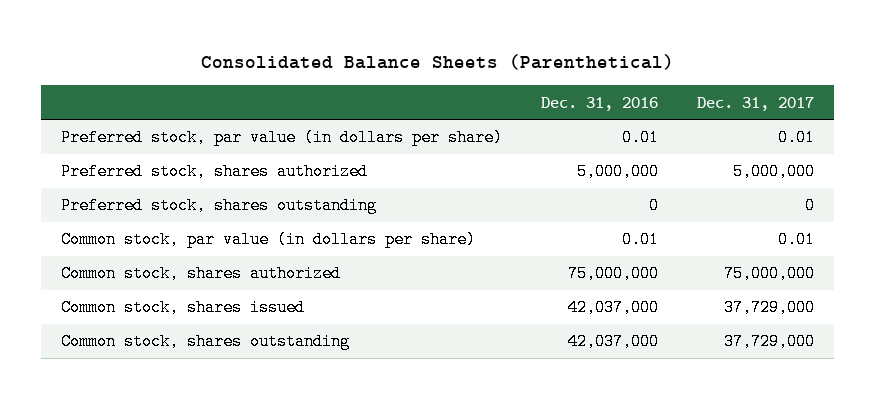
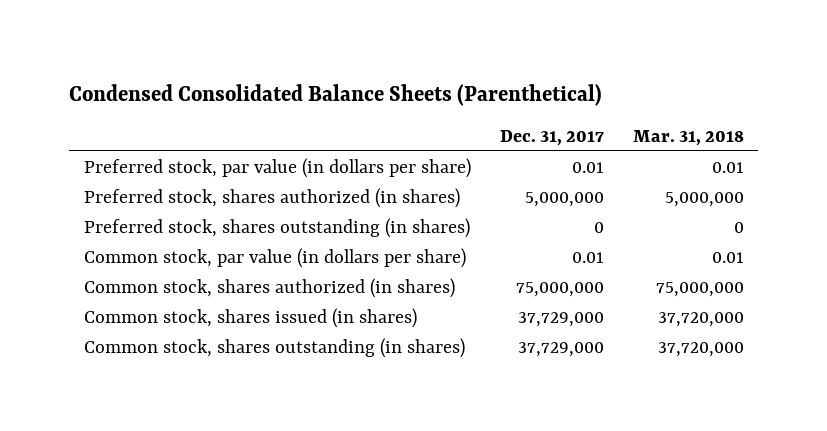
[200,54,674,71] Consolidated Balance Sheets (Parenthetical) -> [69,83,603,106] Condensed Consolidated Balance Sheets (Parenthetical)
[541,96,659,111] Dec. 31, 2016 -> none
none -> [632,129,744,146] Mar. 31, 2018
[60,163,368,181] Preferred stock, shares authorized -> [83,187,460,208] Preferred stock, shares authorized (in shares)
[60,197,377,215] Preferred stock, shares outstanding -> [83,217,470,238] Preferred stock, shares outstanding (in shares)
[60,265,341,283] Common stock, shares authorized -> [83,277,455,298] Common stock, shares authorized (in shares)
[60,299,305,317] Common stock, shares issued -> [83,307,417,328] Common stock, shares issued (in shares)
[60,333,350,351] Common stock, shares outstanding -> [83,337,465,358] Common stock, shares outstanding (in shares)

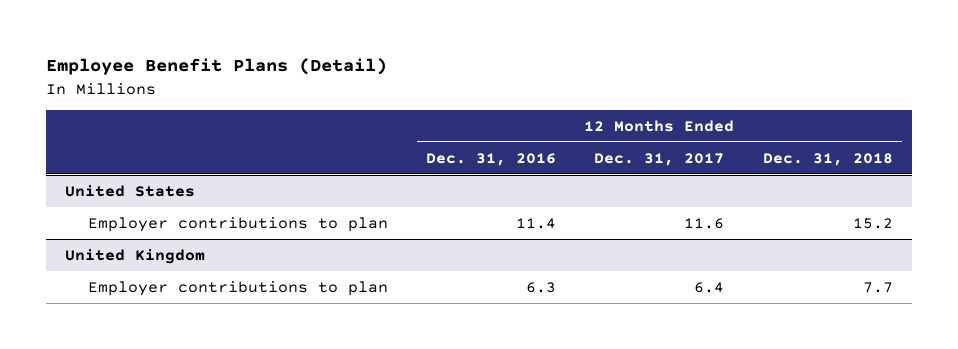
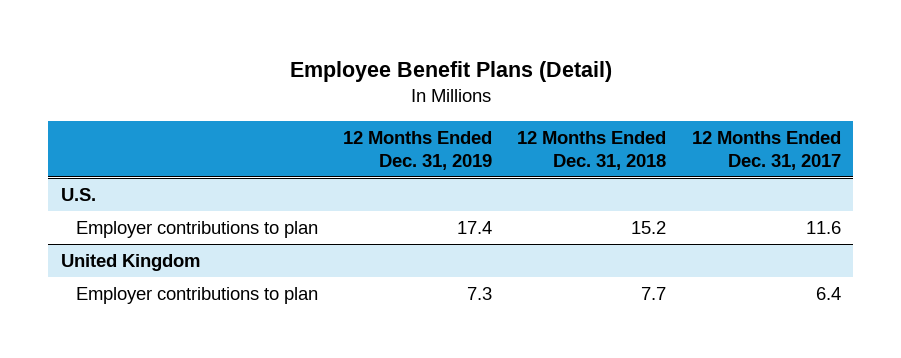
[426,152,557,166] Dec. 31, 2016 -> none
none -> [343,130,493,170] 12 Months Ended Dec. 31, 2019
[64,184,195,197] United States -> [60,187,96,201] U.S.

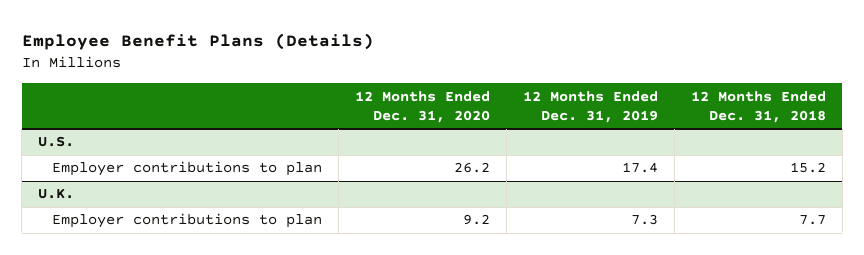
[289,61,612,83] Employee Benefit Plans (Detail) -> [21,33,374,51] Employee Benefit Plans (Details)
[691,130,841,170] 12 Months Ended Dec. 31, 2017 -> none
none -> [354,90,490,124] 12 Months Ended Dec. 31, 2020
[60,253,200,271] United Kingdom -> [38,188,75,200] U.K.

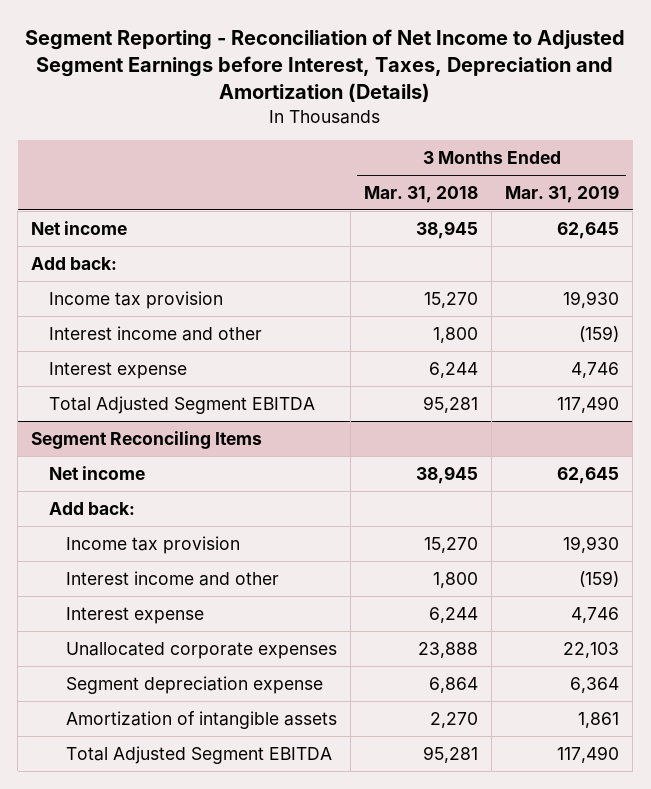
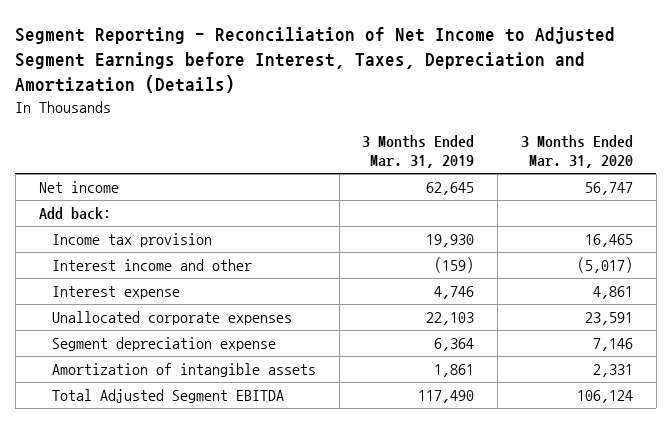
[364,185,479,203] Mar. 31, 2018 -> none
none -> [520,134,633,169] 3 Months Ended Mar. 31, 2020
[48,395,315,414] Total Adjusted Segment EBITDA -> none
[31,430,263,449] Segment Reconciling Items -> none
[48,465,145,480] Net income -> none
[48,501,135,515] Add back: -> none
[65,535,240,554] Income tax provision -> none
[65,570,279,586] Interest income and other -> none
[65,606,204,624] Interest expense -> none

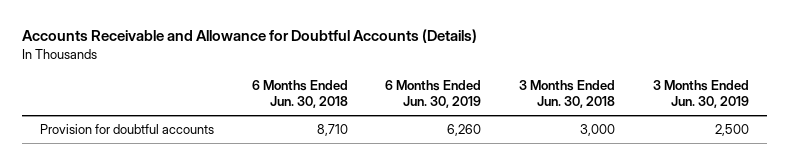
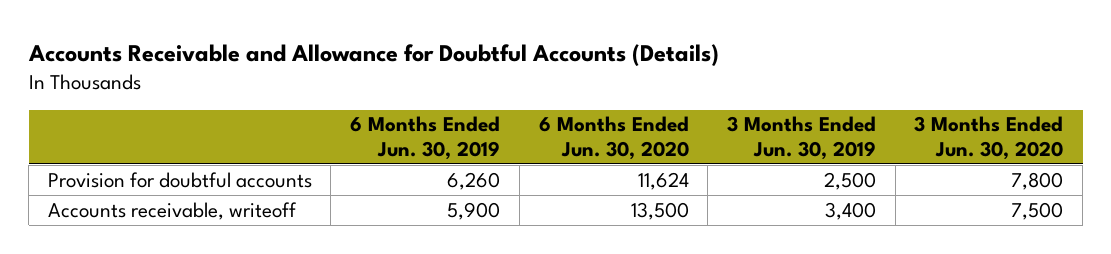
[251,79,348,109] 6 Months Ended Jun. 30, 2018 -> none
[519,79,616,109] 3 Months Ended Jun. 30, 2018 -> none
none -> [538,116,689,160] 6 Months Ended Jun. 30, 2020
none -> [914,116,1064,160] 3 Months Ended Jun. 30, 2020
none -> [47,201,297,220] Accounts receivable, writeoff

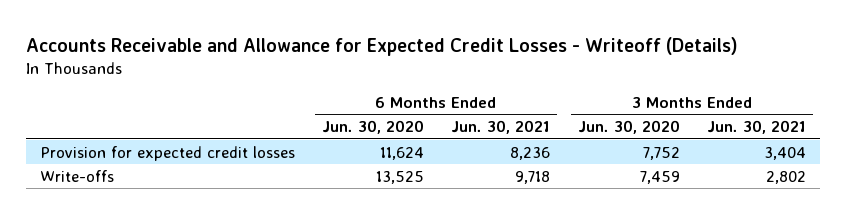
[27,43,719,66] Accounts Receivable and Allowance for Doubtful Accounts (Details) -> [25,36,738,56] Accounts Receivable and Allowance for Expected Credit Losses - Writeoff (Details)
[350,116,501,160] 6 Months Ended Jun. 30, 2019 -> none
[727,116,877,160] 3 Months Ended Jun. 30, 2019 -> none
none -> [451,120,551,135] Jun. 30, 2021
none -> [706,120,806,135] Jun. 30, 2021
[47,201,297,220] Accounts receivable, writeoff -> none
[47,171,312,188] Provision for doubtful accounts -> [39,145,295,161] Provision for expected credit losses
[1011,171,1064,190] 7,800 -> [642,146,680,160] 7,752
none -> [39,169,114,182] Write-offs

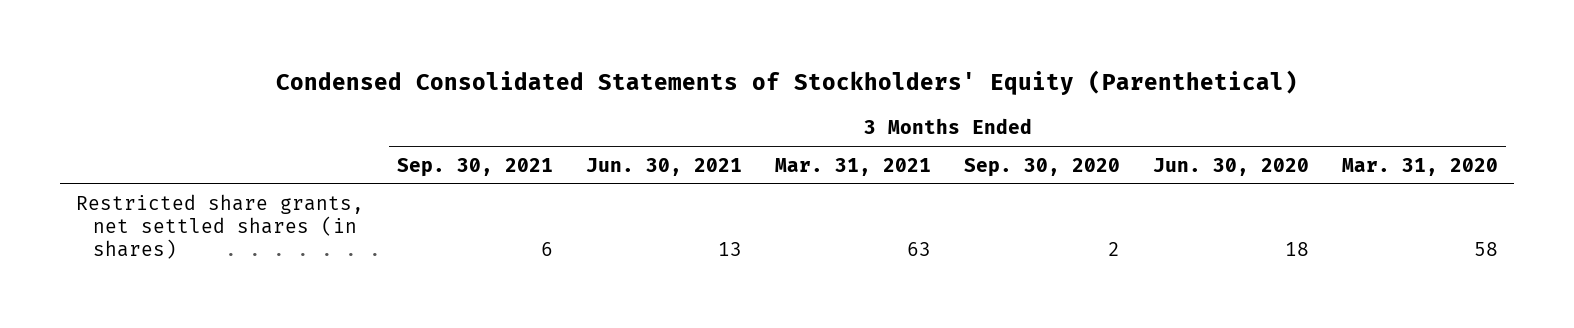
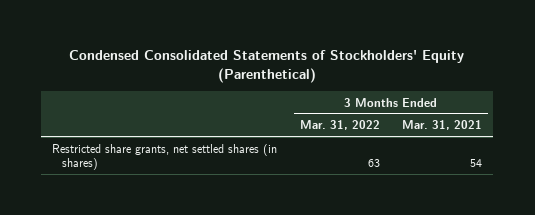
[397,157,554,177] Sep. 30, 2021 -> none
[586,157,743,176] Jun. 30, 2021 -> none
[964,157,1121,177] Sep. 30, 2020 -> none
[1153,157,1310,176] Jun. 30, 2020 -> none
[1341,157,1498,176] Mar. 31, 2020 -> none
none -> [299,120,380,131] Mar. 31, 2022
[907,241,932,256] 63 -> [470,158,483,167] 54

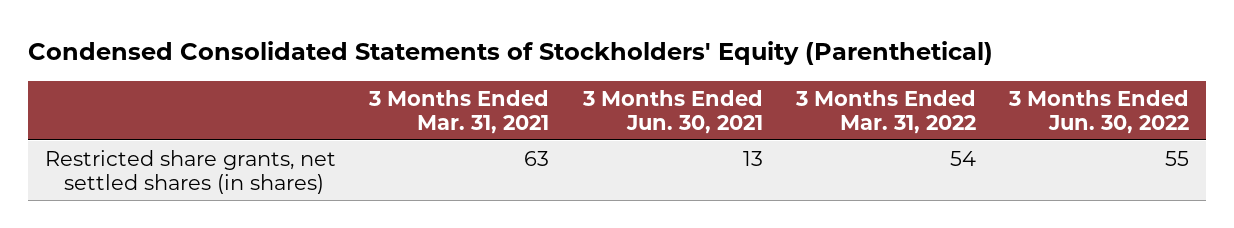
none -> [581,89,763,134] 3 Months Ended Jun. 30, 2021
none -> [1008,89,1190,134] 3 Months Ended Jun. 30, 2022
[367,158,380,167] 63 -> [949,150,976,166] 54
[470,158,483,167] 54 -> [524,150,550,166] 63

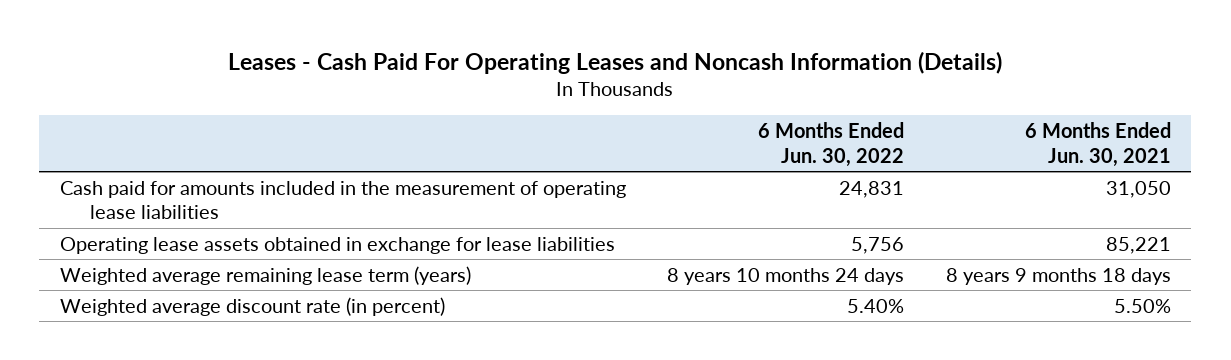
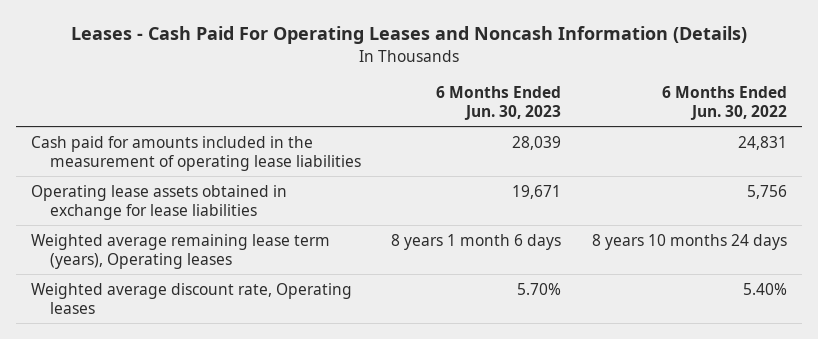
[1024,122,1171,167] 6 Months Ended Jun. 30, 2021 -> none
none -> [436,85,562,120] 6 Months Ended Jun. 30, 2023
[60,265,472,285] Weighted average remaining lease term (years) -> [31,233,331,269] Weighted average remaining lease term (years), Operating leases
[60,296,446,316] Weighted average discount rate (in percent) -> [31,282,353,314] Weighted average discount rate, Operating leases

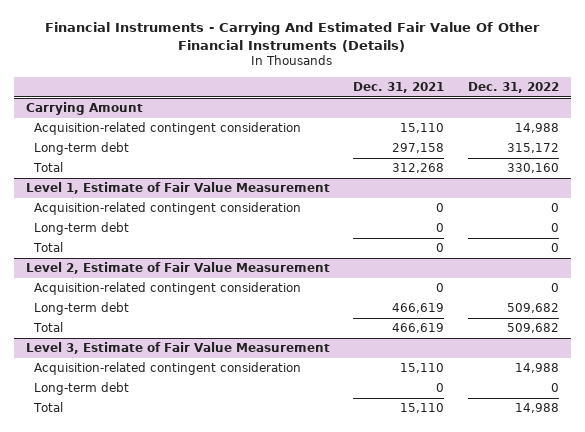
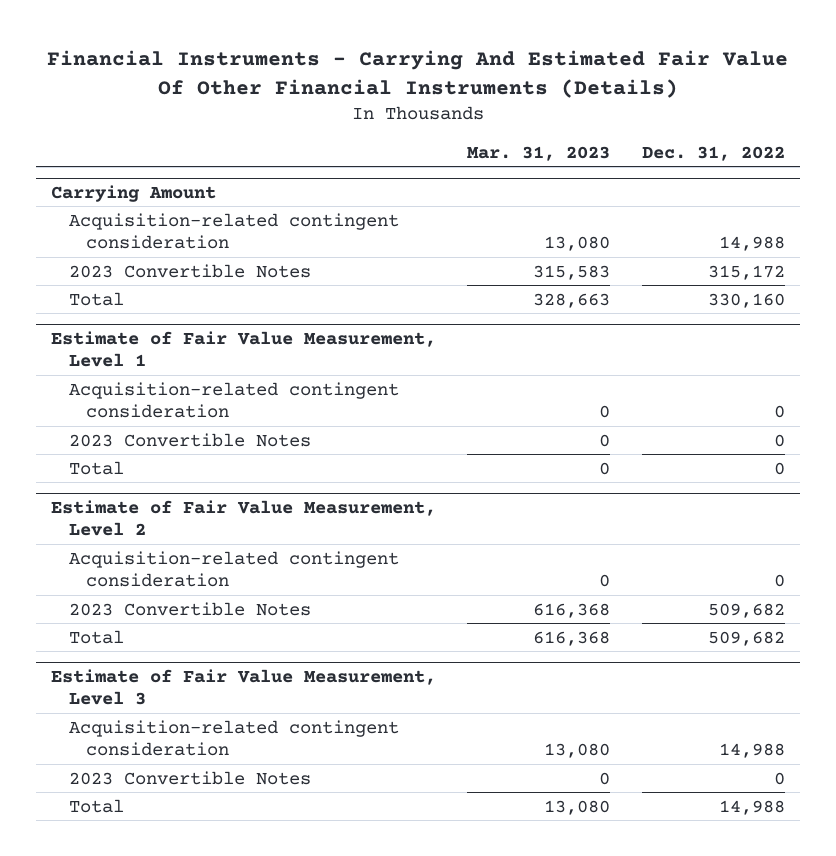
[353,81,445,93] Dec. 31, 2021 -> none
none -> [467,145,611,161] Mar. 31, 2023
[34,142,130,156] Long-term debt -> [68,263,311,278] 2023 Convertible Notes
[25,182,330,195] Level 1, Estimate of Fair Value Measurement -> [51,330,437,368] Estimate of Fair Value Measurement, Level 1
[34,222,130,236] Long-term debt -> [68,432,311,447] 2023 Convertible Notes
[25,262,330,275] Level 2, Estimate of Fair Value Measurement -> [51,499,437,537] Estimate of Fair Value Measurement, Level 2
[34,302,130,316] Long-term debt -> [68,601,311,616] 2023 Convertible Notes
[25,342,330,355] Level 3, Estimate of Fair Value Measurement -> [51,668,437,706] Estimate of Fair Value Measurement, Level 3
[34,382,130,396] Long-term debt -> [68,770,311,785] 2023 Convertible Notes

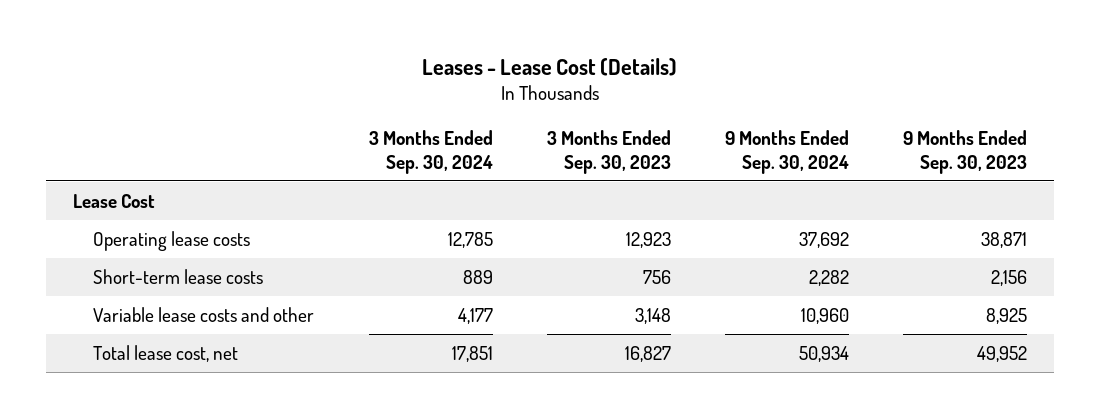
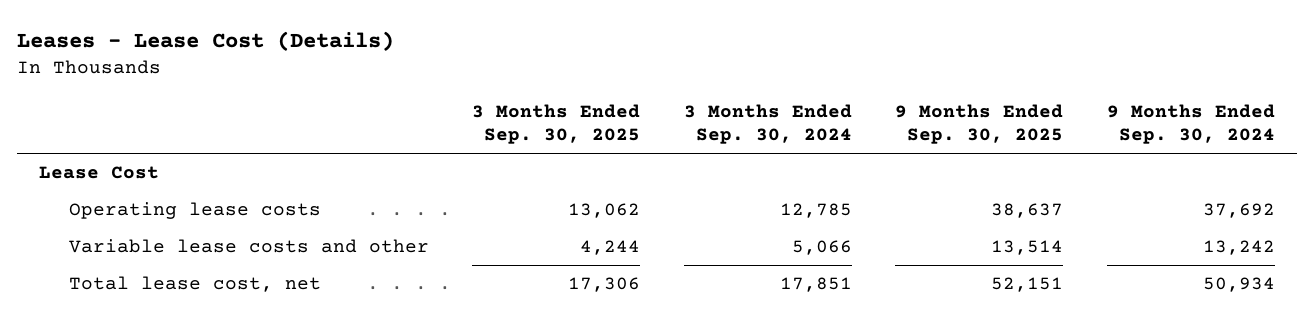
[546,130,671,174] 3 Months Ended Sep. 30, 2023 -> none
[902,130,1027,174] 9 Months Ended Sep. 30, 2023 -> none
none -> [472,103,641,145] 3 Months Ended Sep. 30, 2025
none -> [895,103,1064,145] 9 Months Ended Sep. 30, 2025
[93,268,264,284] Short-term lease costs -> none
[457,307,493,324] 4,177 -> [791,240,852,256] 5,066
[800,307,849,324] 10,960 -> [1203,240,1276,256] 13,242

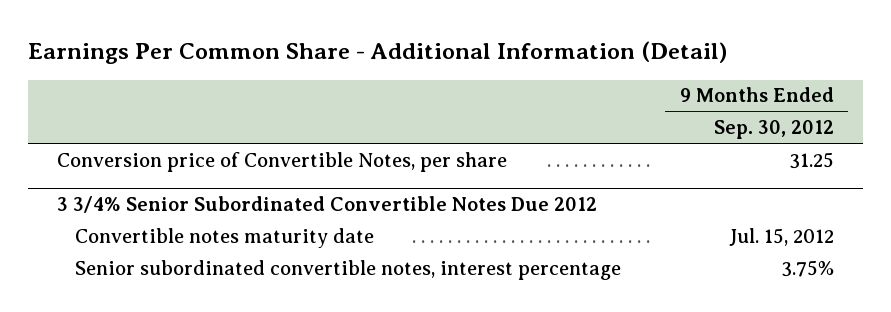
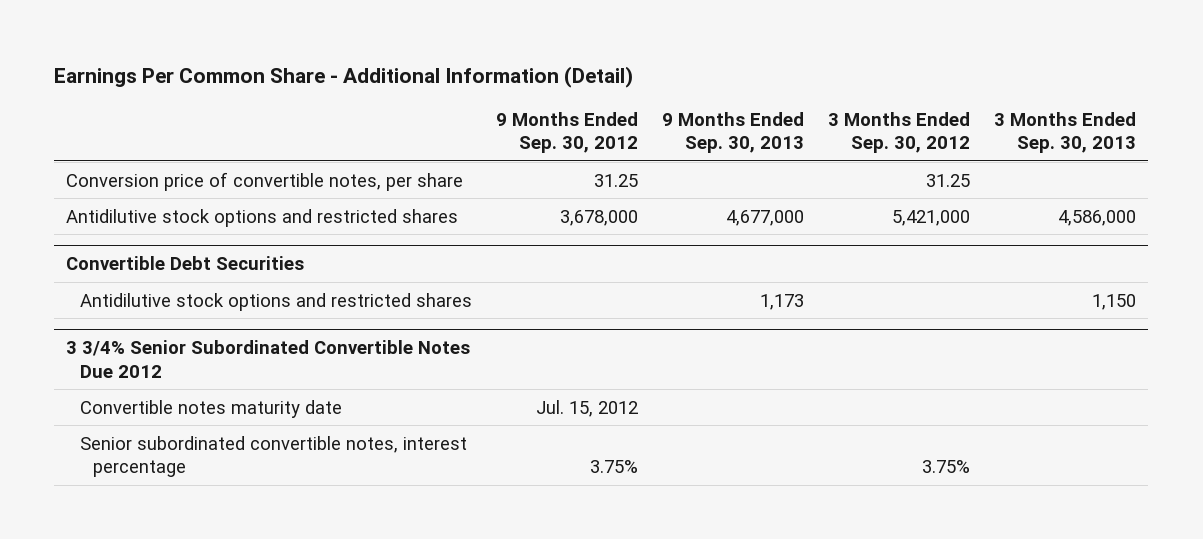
none -> [662,111,805,154] 9 Months Ended Sep. 30, 2013
none -> [828,111,971,154] 3 Months Ended Sep. 30, 2012
none -> [994,111,1137,154] 3 Months Ended Sep. 30, 2013
[57,151,508,172] Conversion price of Convertible Notes, per share -> [66,171,464,191] Conversion price of convertible notes, per share
none -> [66,208,459,227] Antidilutive stock options and restricted shares
none -> [66,256,305,271] Convertible Debt Securities
none -> [79,292,472,311] Antidilutive stock options and restricted shares

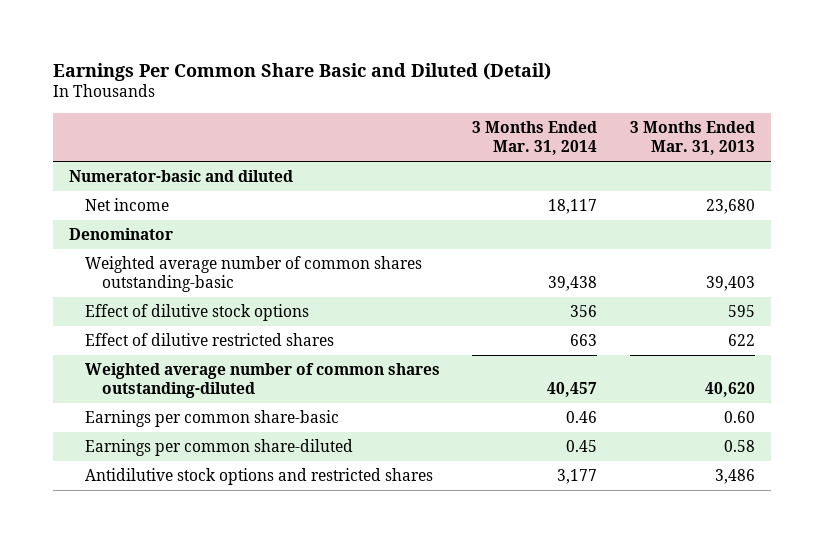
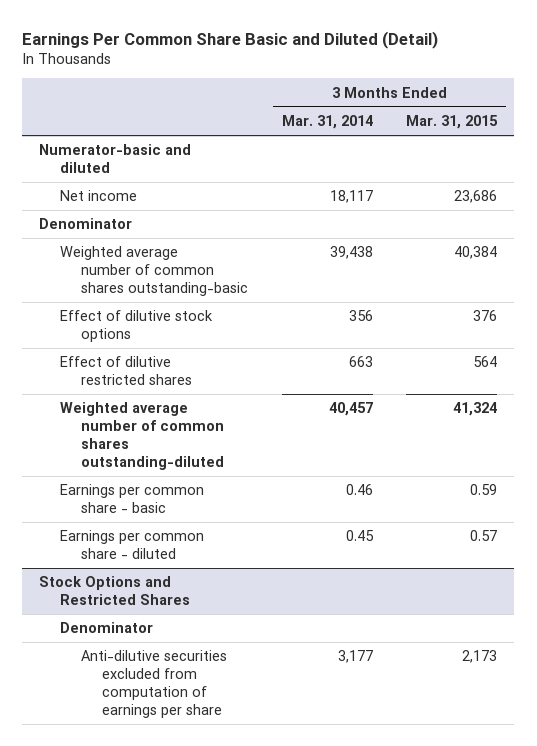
[629,120,755,156] 3 Months Ended Mar. 31, 2013 -> none
none -> [406,115,499,130] Mar. 31, 2015
[85,410,340,428] Earnings per common share-basic -> [60,484,205,514] Earnings per common share - basic
[85,439,354,457] Earnings per common share-diluted -> [60,530,205,560] Earnings per common share - diluted
none -> [39,576,191,606] Stock Options and Restricted Shares
none -> [60,622,154,634] Denominator
[85,468,434,486] Antidilutive stock options and restricted shares -> [81,650,228,718] Anti-dilutive securities excluded from computation of earnings per share

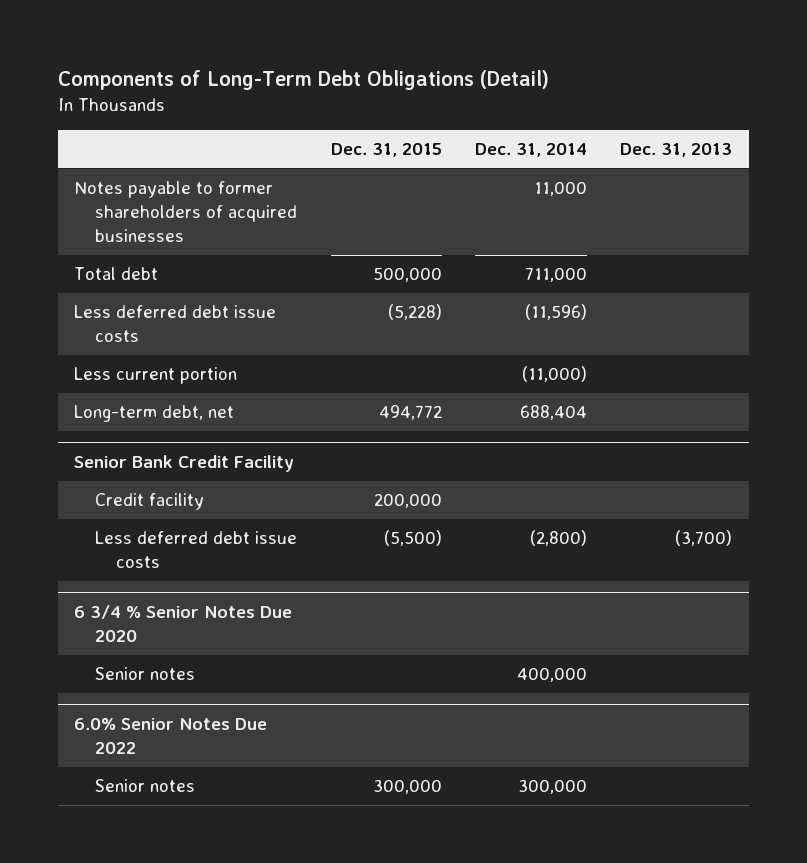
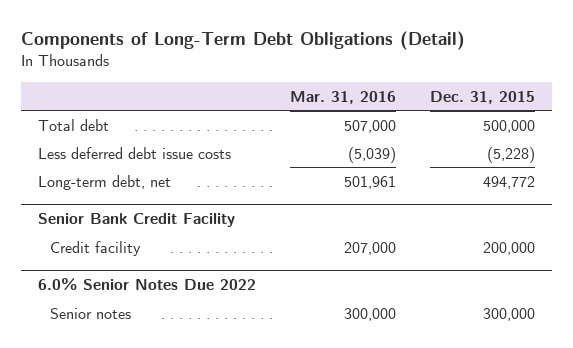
[474,142,587,157] Dec. 31, 2014 -> none
[620,142,733,157] Dec. 31, 2013 -> none
none -> [289,90,396,104] Mar. 31, 2016
[74,181,298,242] Notes payable to former shareholders of acquired businesses -> none
[74,367,238,385] Less current portion -> none
[95,531,298,569] Less deferred debt issue costs -> none
[74,605,293,643] 6 3/4 % Senior Notes Due 2020 -> none
[95,667,196,681] Senior notes -> none

